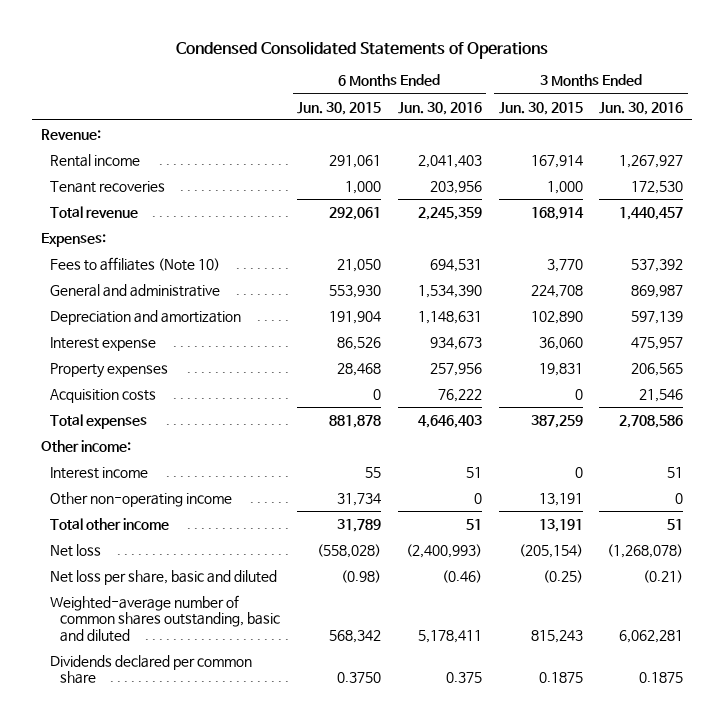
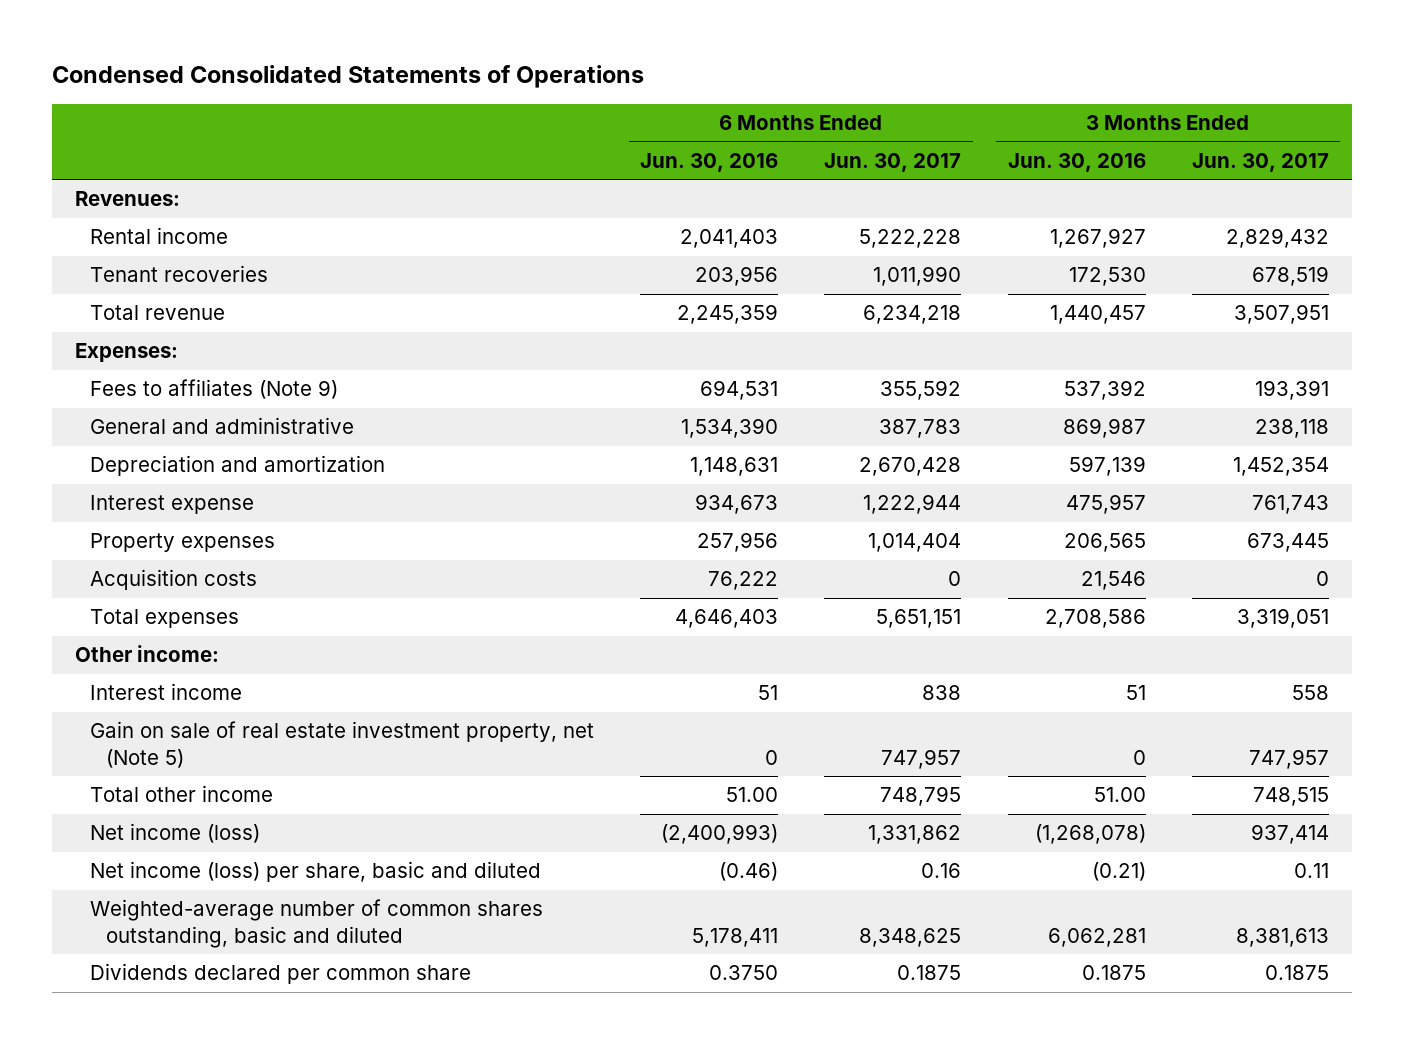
[296,101,381,115] Jun. 30, 2015 -> none
[498,101,583,115] Jun. 30, 2015 -> none
none -> [824,152,962,172] Jun. 30, 2017
none -> [1191,152,1329,172] Jun. 30, 2017
[40,129,101,141] Revenue: -> [74,191,180,207] Revenues:
[50,257,221,272] Fees to affiliates (Note 10) -> [90,379,339,400] Fees to affiliates (Note 9)
[50,492,233,508] Other non-operating income -> none
none -> [90,721,595,768] Gain on sale of real estate investment property, net (Note 5)
[465,519,482,531] 51 -> [726,787,779,803] 51.00
[667,519,684,531] 51 -> [1093,787,1146,803] 51.00
[50,544,102,558] Net loss -> [90,823,261,844] Net income (loss)
[50,570,278,586] Net loss per share, basic and diluted -> [90,861,542,883] Net income (loss) per share, basic and diluted
[445,672,482,684] 0.375 -> [709,965,779,981] 0.3750

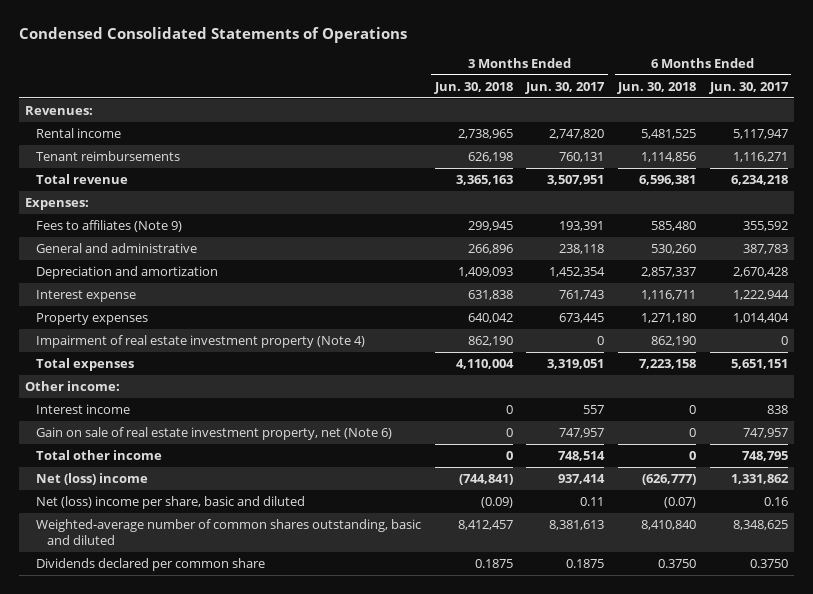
[640,152,779,172] Jun. 30, 2016 -> none
[1007,152,1146,172] Jun. 30, 2016 -> none
none -> [433,81,513,94] Jun. 30, 2018
none -> [616,81,696,94] Jun. 30, 2018
[90,265,269,283] Tenant recoveries -> none
[859,229,962,249] 5,222,228 -> [732,129,788,140] 5,117,947
[1225,228,1329,249] 2,829,432 -> [549,129,605,140] 2,747,820
none -> [36,151,181,162] Tenant reimbursements
[90,569,258,591] Acquisition costs -> none
none -> [36,335,366,349] Impairment of real estate investment property (Note 4)
[1291,685,1329,701] 558 -> [583,405,605,415] 557
[90,721,595,768] Gain on sale of real estate investment property, net (Note 5) -> [36,427,393,441] Gain on sale of real estate investment property, net (Note 6)
[1252,787,1329,807] 748,515 -> [558,451,606,462] 748,514
[90,823,261,844] Net income (loss) -> [36,473,149,486] Net (loss) income
[90,861,542,883] Net income (loss) per share, basic and diluted -> [36,496,306,510] Net (loss) income per share, basic and diluted
[897,965,962,981] 0.1875 -> [749,559,788,569] 0.3750

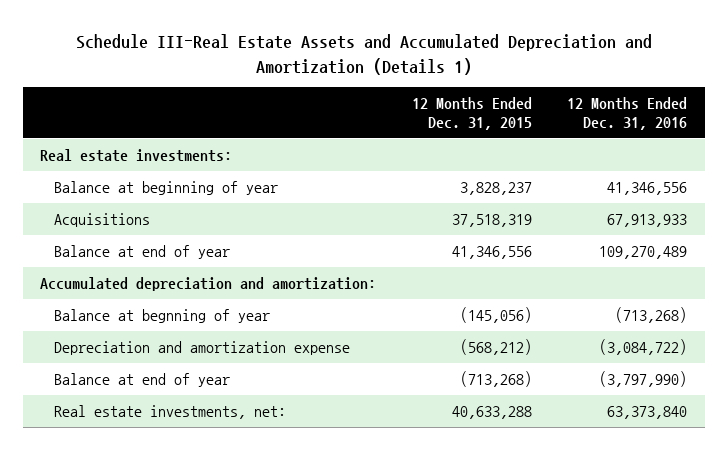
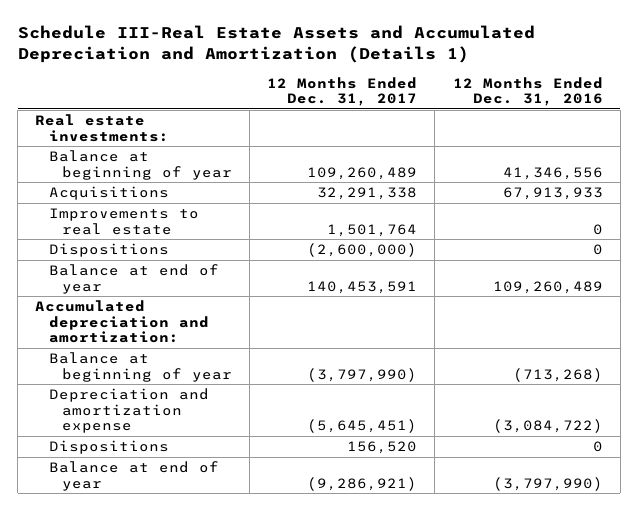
[411,96,532,131] 12 Months Ended Dec. 31, 2015 -> none
none -> [267,76,418,107] 12 Months Ended Dec. 31, 2017
none -> [48,208,199,235] Improvements to real estate
none -> [48,243,169,258] Dispositions
[599,245,688,259] 109,270,489 -> [492,280,603,294] 109,260,489
[54,308,271,323] Balance at begnning of year -> [48,352,232,382] Balance at beginning of year
none -> [48,440,169,455] Dispositions
[54,404,287,419] Real estate investments, net: -> none

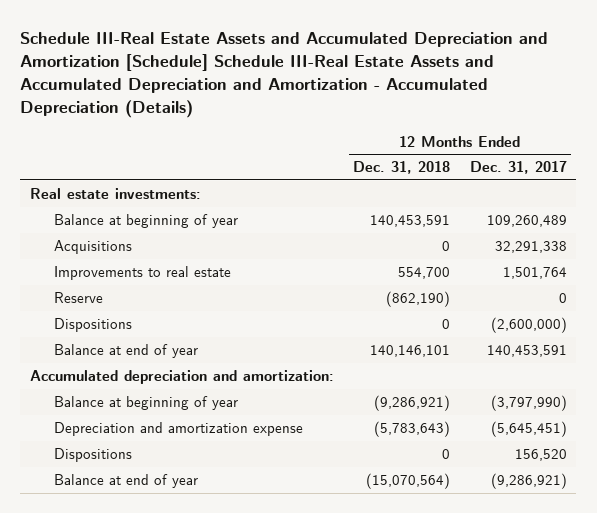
[17,25,535,64] Schedule III-Real Estate Assets and Accumulated Depreciation and Amortization (Details 1) -> [20,31,549,119] Schedule III-Real Estate Assets and Accumulated Depreciation and Amortization [Schedule] Schedule III-Real Estate Assets and Accumulated Depreciation and Amortization - Accumulated Depreciation (Details)
[452,76,603,107] 12 Months Ended Dec. 31, 2016 -> none
none -> [353,161,451,175] Dec. 31, 2018
none -> [53,292,103,304] Reserve

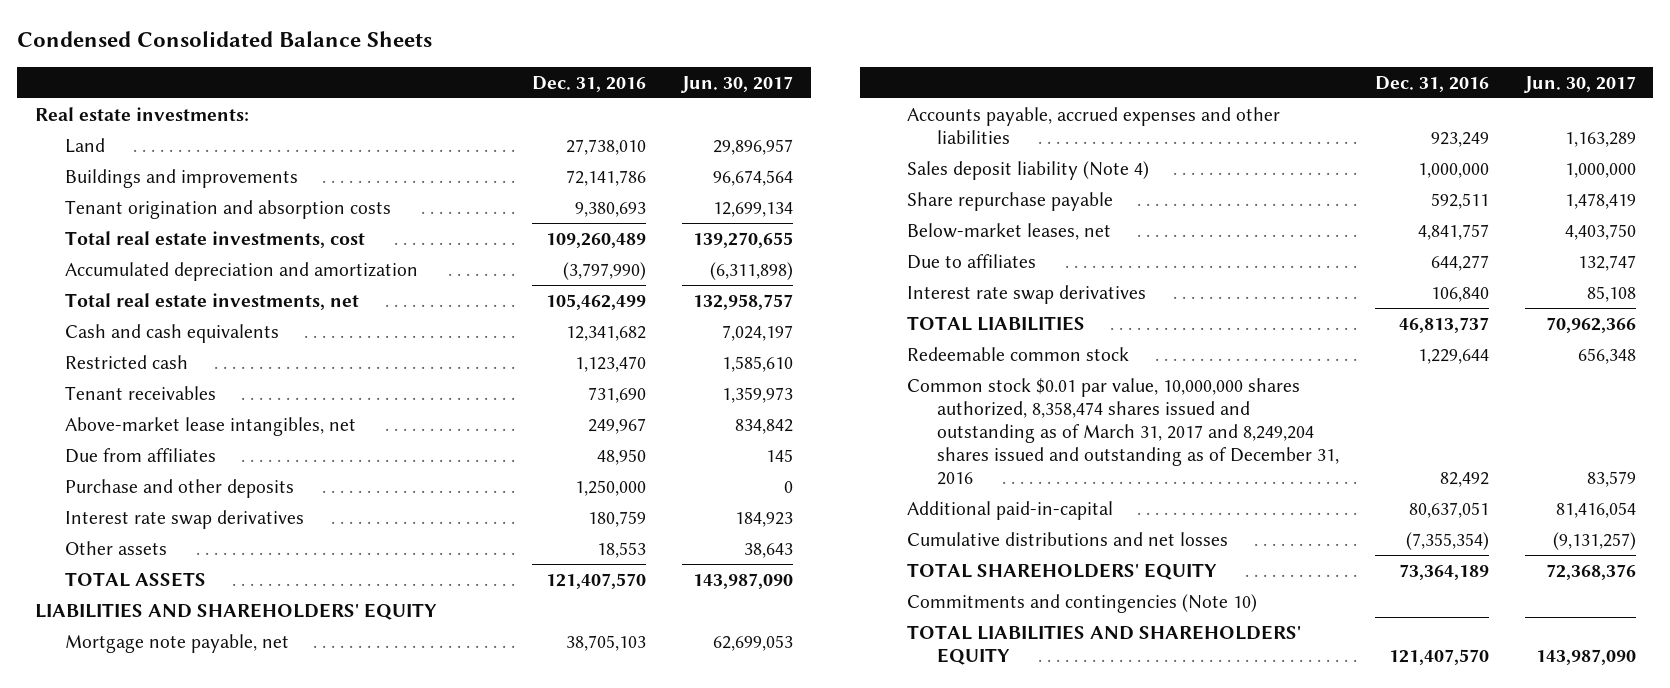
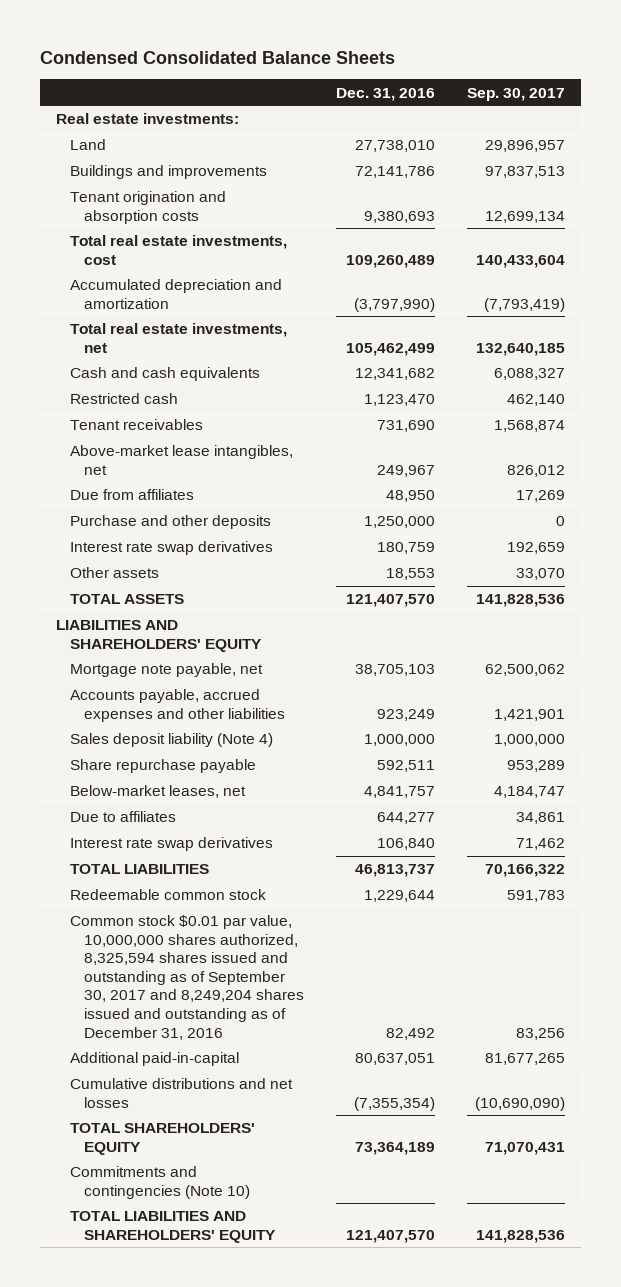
[681,75,794,93] Jun. 30, 2017 -> none
none -> [466,87,565,101] Sep. 30, 2017
[907,377,1340,485] Common stock $0.01 par value, 10,000,000 shares authorized, 8,358,474 shares issued and outstanding as of March 31, 2017 and 8,249,204 shares issued and outstanding as of December 31, 2016 -> [69,915,304,1040] Common stock $0.01 par value, 10,000,000 shares authorized, 8,325,594 shares issued and outstanding as of September 30, 2017 and 8,249,204 shares issued and outstanding as of December 31, 2016

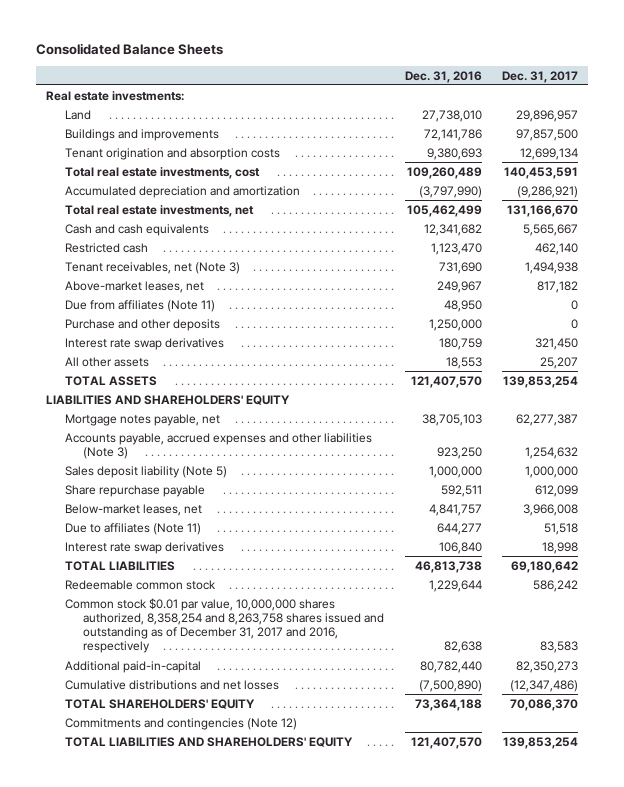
[39,50,395,64] Condensed Consolidated Balance Sheets -> [35,43,223,56] Consolidated Balance Sheets
[466,87,565,101] Sep. 30, 2017 -> none
none -> [502,70,579,83] Dec. 31, 2017
[69,419,203,431] Tenant receivables -> [64,261,240,274] Tenant receivables, net (Note 3)
[69,445,293,475] Above-market lease intangibles, net -> [64,280,204,293] Above-market leases, net
[69,489,194,501] Due from affiliates -> [64,299,215,312] Due from affiliates (Note 11)
[69,567,159,579] Other assets -> [64,356,149,367] All other assets
[69,663,263,678] Mortgage note payable, net -> [64,413,220,426] Mortgage notes payable, net
[69,689,285,722] Accounts payable, accrued expenses and other liabilities -> [64,432,372,459] Accounts payable, accrued expenses and other liabilities (Note 3)
[376,708,435,721] 923,249 -> [436,446,482,459] 923,250
[69,733,273,748] Sales deposit liability (Note 4) -> [64,465,227,478] Sales deposit liability (Note 5)
[69,811,176,823] Due to affiliates -> [64,522,201,535] Due to affiliates (Note 11)
[354,864,435,878] 46,813,737 -> [414,560,482,573] 46,813,738
[69,915,304,1040] Common stock $0.01 par value, 10,000,000 shares authorized, 8,325,594 shares issued and outstanding as of September 30, 2017 and 8,249,204 shares issued and outstanding as of December 31, 2016 -> [64,597,385,654] Common stock $0.01 par value, 10,000,000 shares authorized, 8,358,254 and 8,263,758 shares issued and outstanding as of December 31, 2017 and 2016, respectively
[385,1027,435,1040] 82,492 -> [443,641,482,654] 82,638
[354,1053,435,1066] 80,637,051 -> [419,660,482,673] 80,782,440
[353,1096,435,1111] (7,355,354) -> [418,679,482,692] (7,500,890)
[354,1141,435,1155] 73,364,189 -> [414,698,482,711] 73,364,188
[69,1166,250,1199] Commitments and contingencies (Note 10) -> [64,717,297,730] Commitments and contingencies (Note 12)

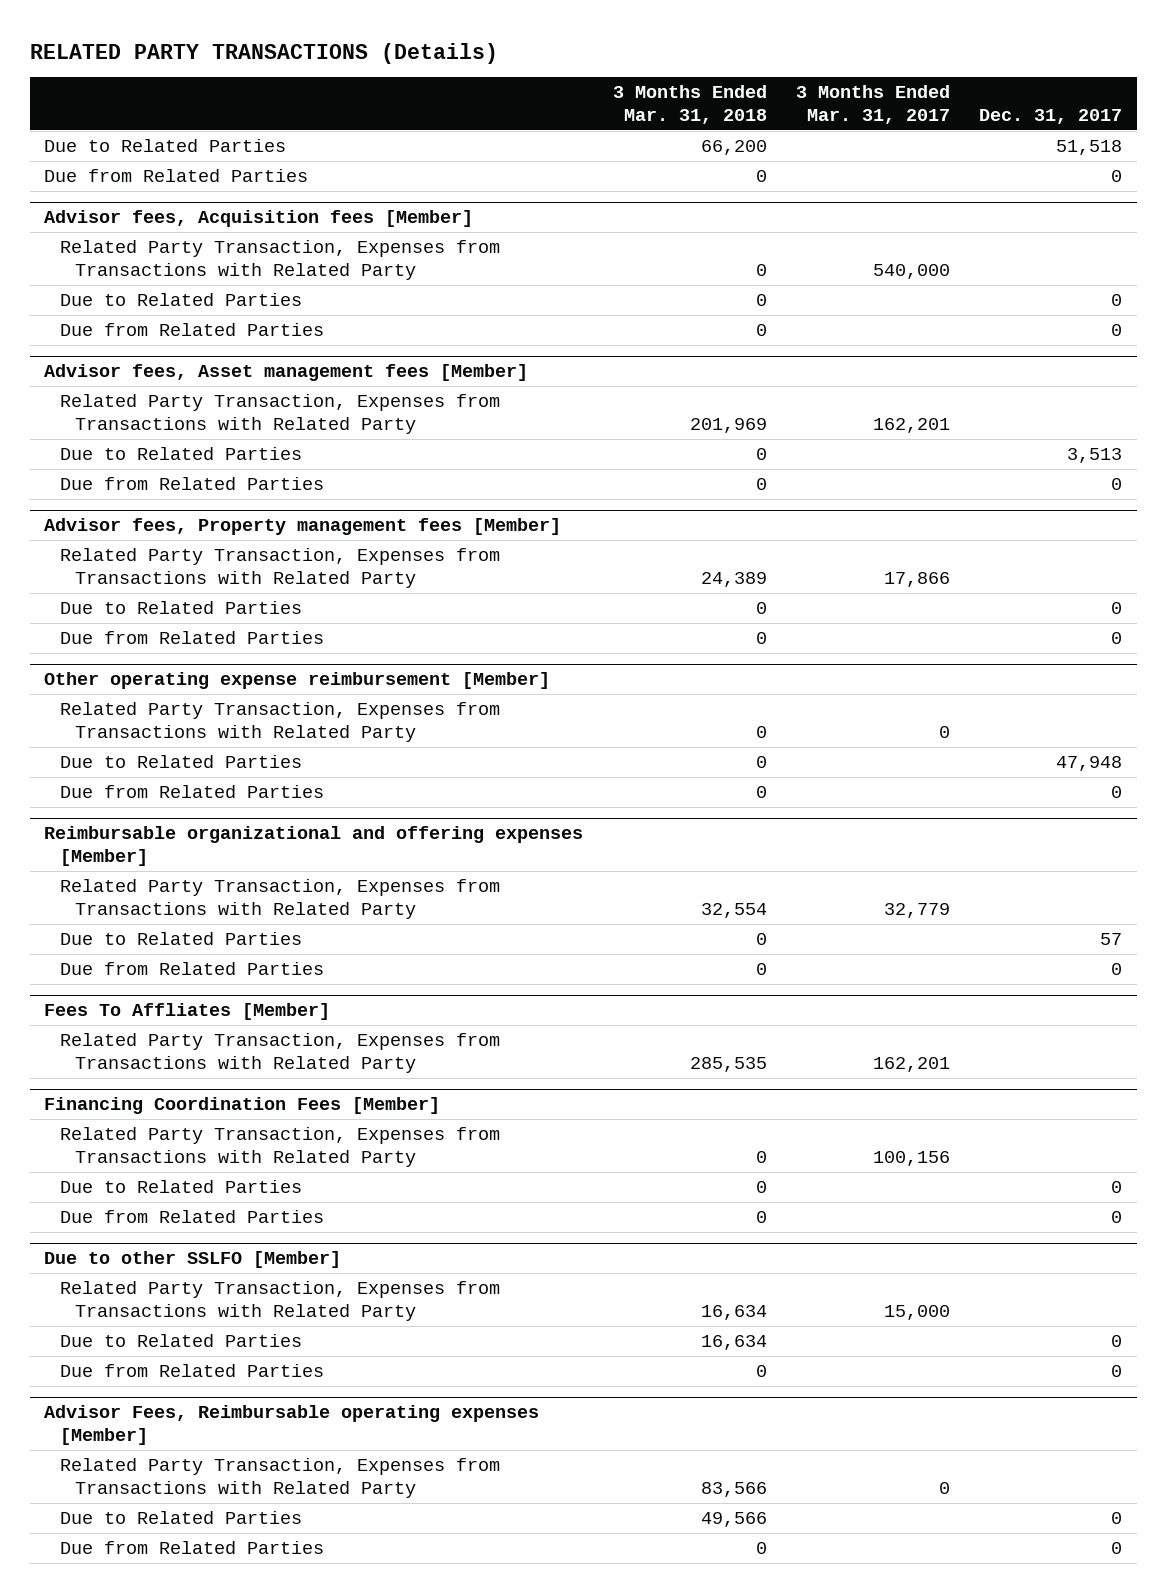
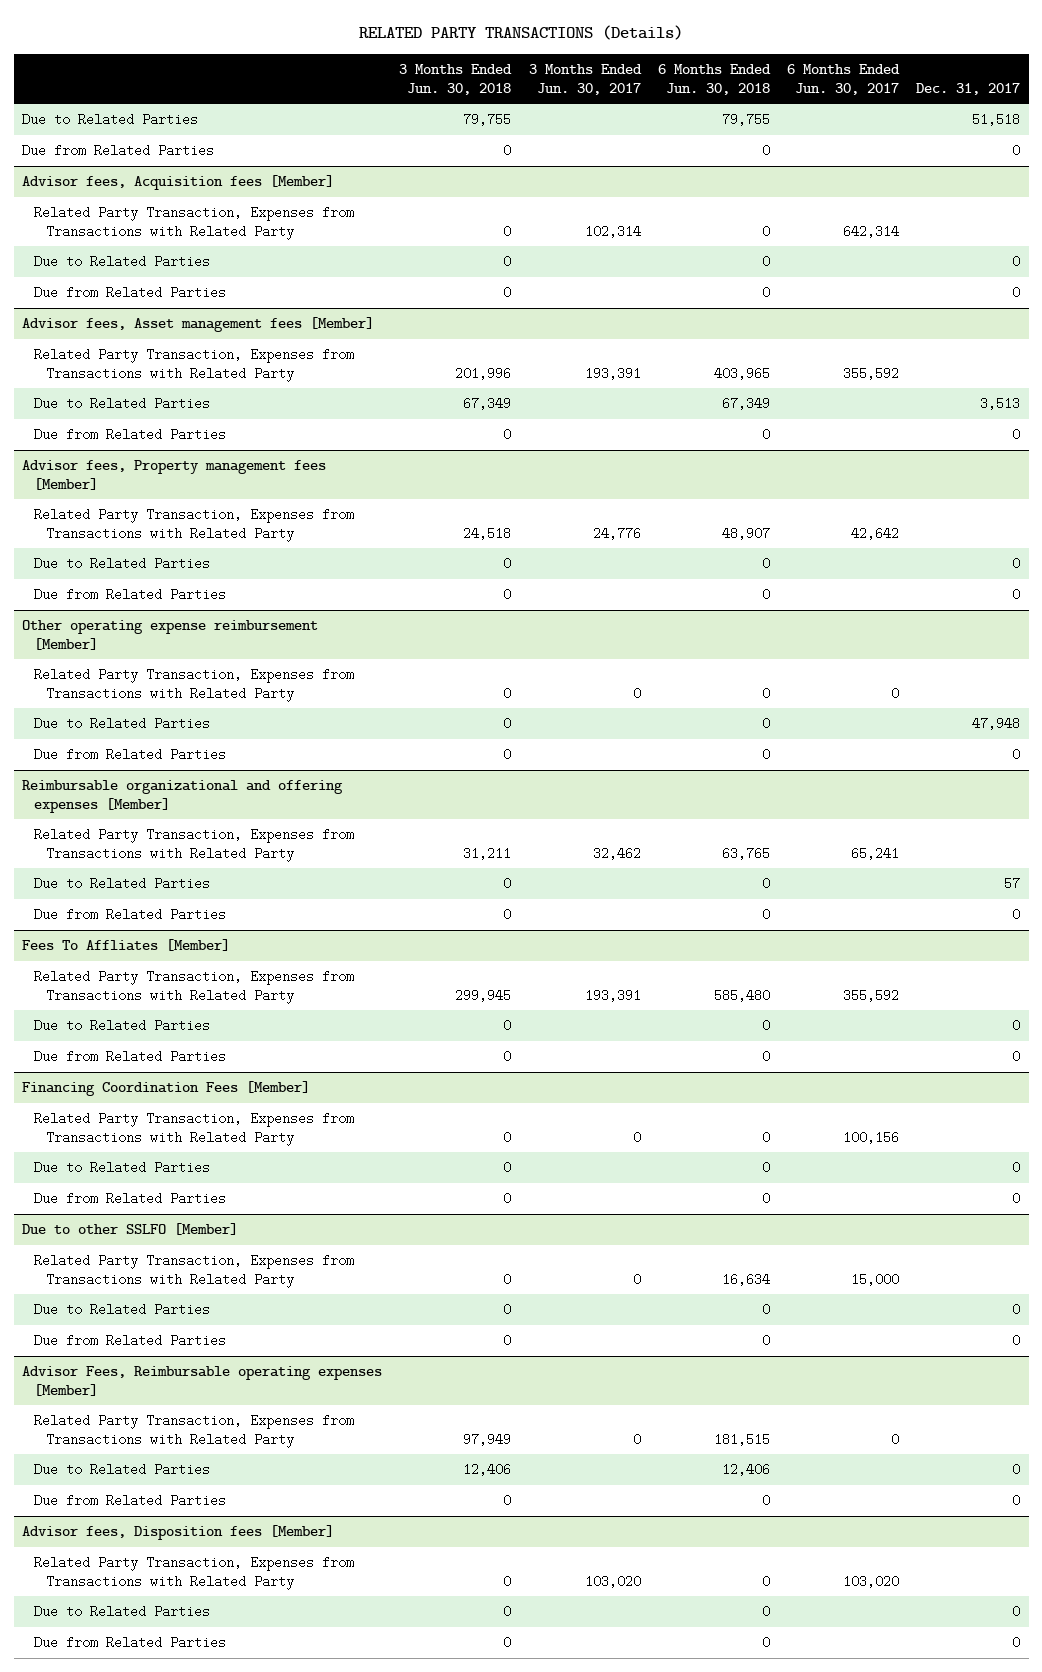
[612,85,767,125] 3 Months Ended Mar. 31, 2018 -> none
[795,85,950,125] 3 Months Ended Mar. 31, 2017 -> none
none -> [399,64,513,95] 3 Months Ended Jun. 30, 2018
none -> [528,64,642,95] 3 Months Ended Jun. 30, 2017
none -> [657,64,771,95] 6 Months Ended Jun. 30, 2018
none -> [786,64,900,95] 6 Months Ended Jun. 30, 2017
none -> [34,1019,211,1033] Due to Related Parties
none -> [34,1050,227,1064] Due from Related Parties
none -> [22,1525,335,1541] Advisor fees, Disposition fees [Member]
none -> [34,1556,355,1590] Related Party Transaction, Expenses from Transactions with Related Party
none -> [34,1605,211,1619] Due to Related Parties
none -> [34,1636,227,1650] Due from Related Parties

